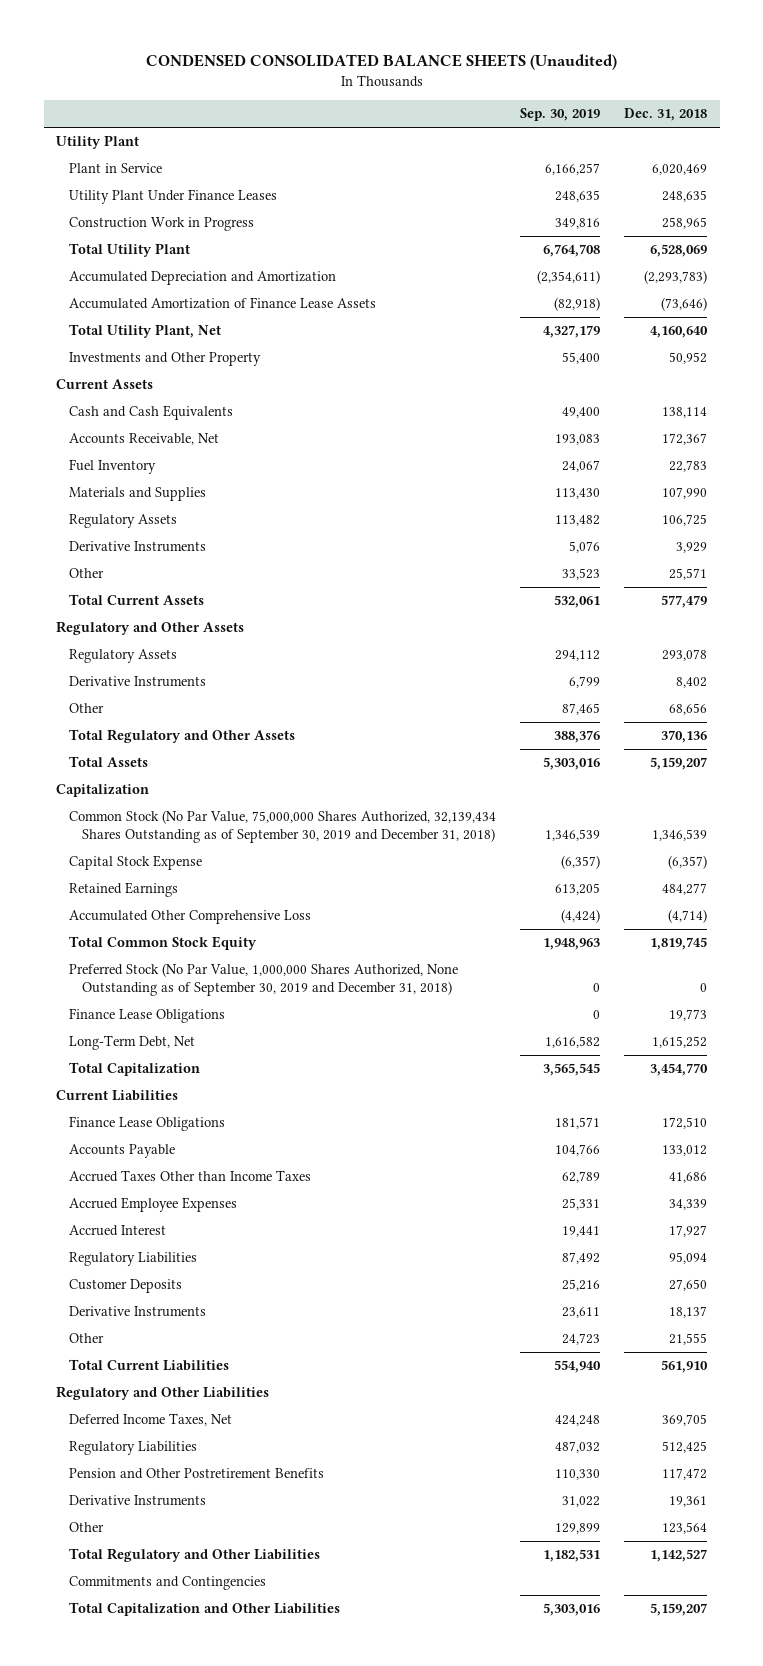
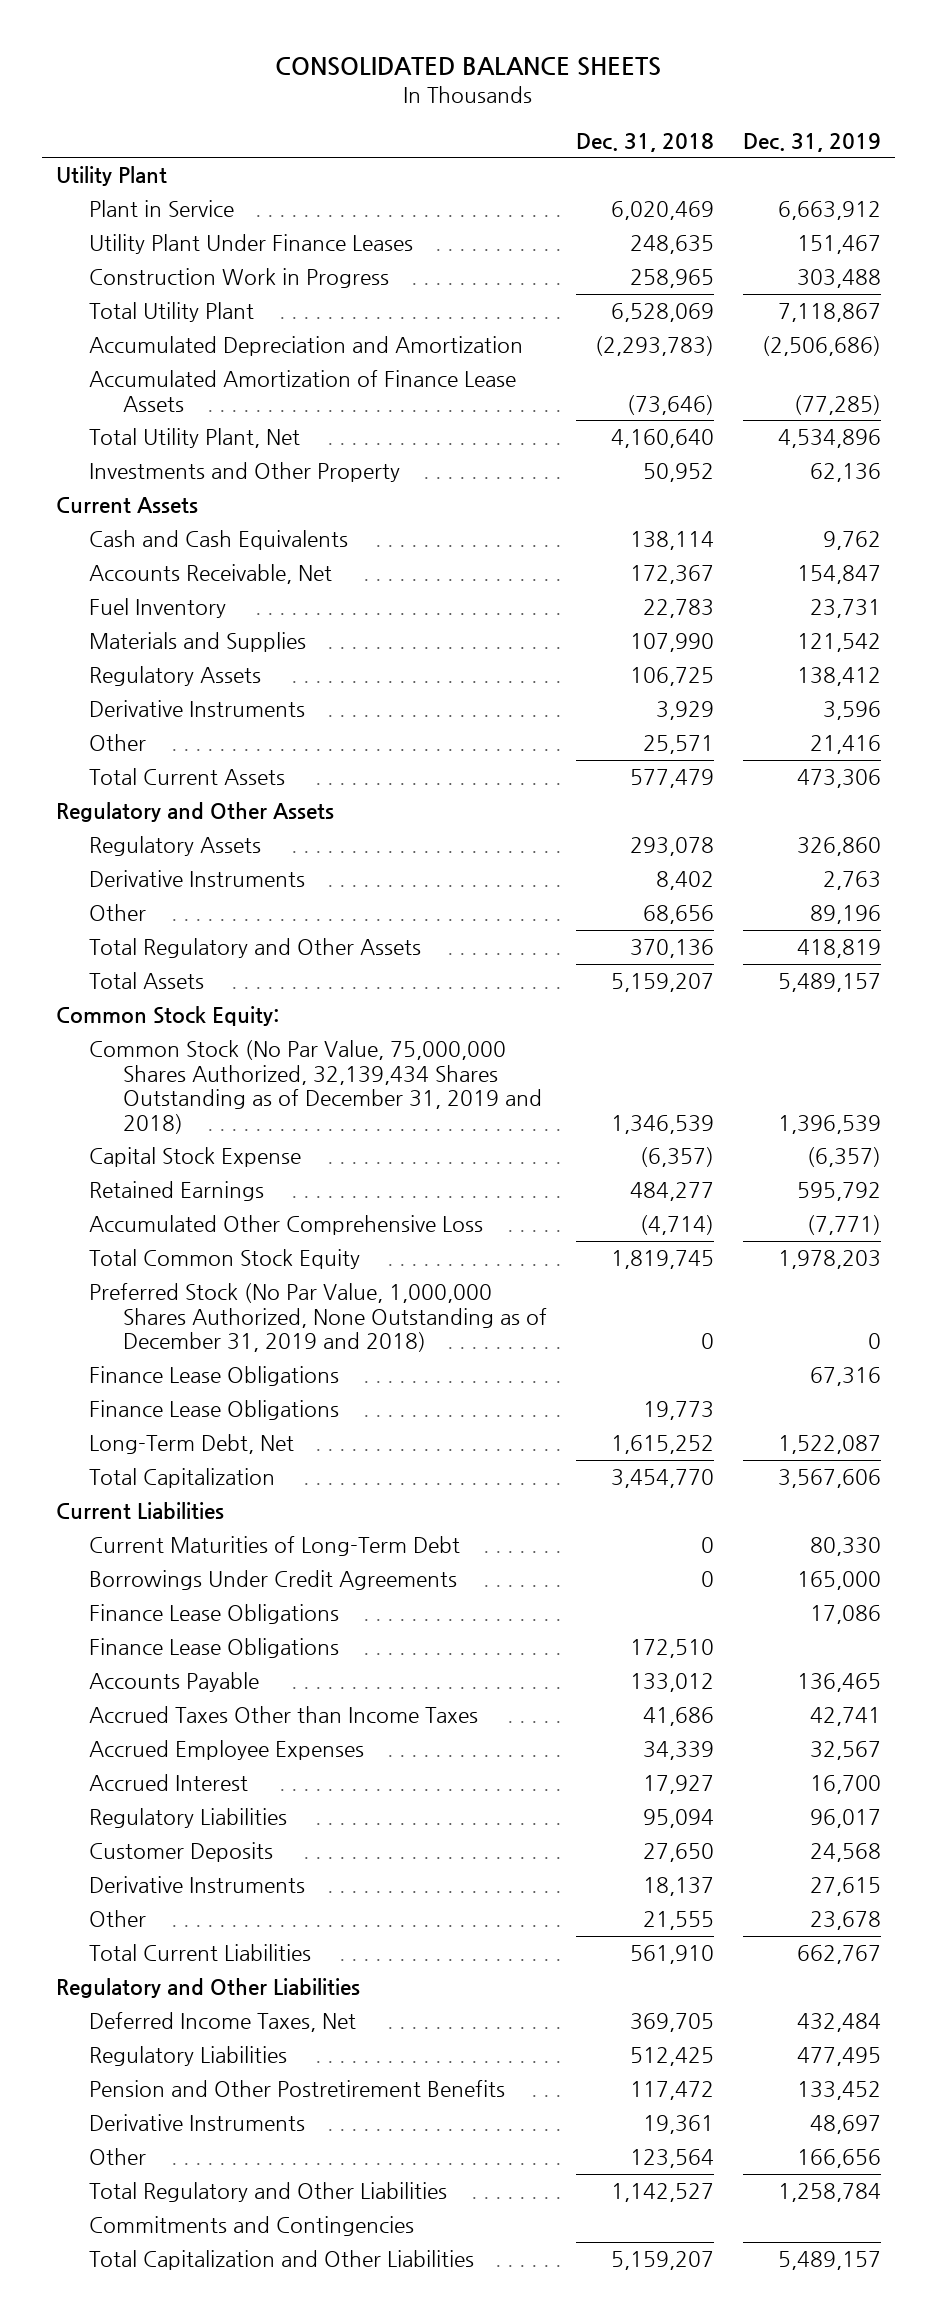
[145,54,617,71] CONDENSED CONSOLIDATED BALANCE SHEETS (Unaudited) -> [275,57,662,77] CONSOLIDATED BALANCE SHEETS
[520,108,601,122] Sep. 30, 2019 -> none
none -> [742,132,881,152] Dec. 31, 2019
[55,784,149,798] Capitalization -> none
none -> [56,1006,280,1027] Common Stock Equity:
[68,810,496,844] Common Stock (No Par Value, 75,000,000 Shares Authorized, 32,139,434 Shares Outstanding as of September 30, 2019 and December 31, 2018) -> [89,1040,542,1134] Common Stock (No Par Value, 75,000,000 Shares Authorized, 32,139,434 Shares Outstanding as of December 31, 2019 and 2018)
[68,963,458,997] Preferred Stock (No Par Value, 1,000,000 Shares Authorized, None Outstanding as of September 30, 2019 and December 31, 2018) -> [89,1283,547,1353] Preferred Stock (No Par Value, 1,000,000 Shares Authorized, None Outstanding as of December 31, 2019 and 2018)
none -> [89,1366,340,1387] Finance Lease Obligations
none -> [89,1536,461,1557] Current Maturities of Long-Term Debt
none -> [89,1570,458,1591] Borrowings Under Credit Agreements
none -> [89,1604,340,1625] Finance Lease Obligations

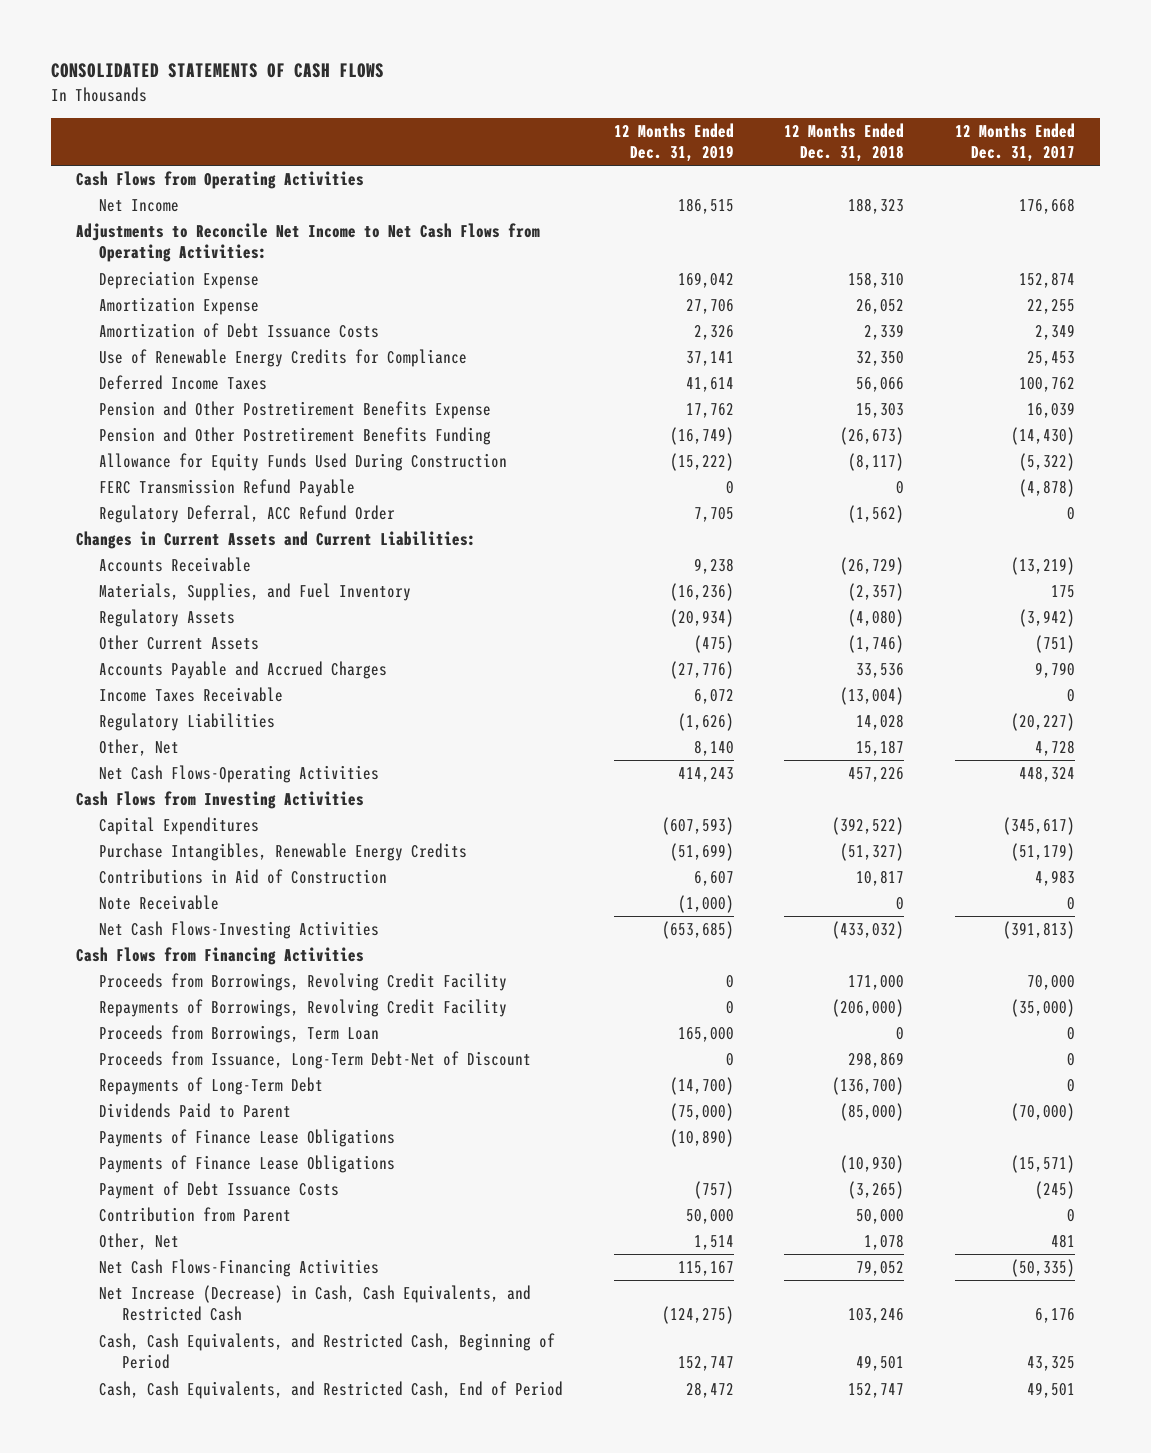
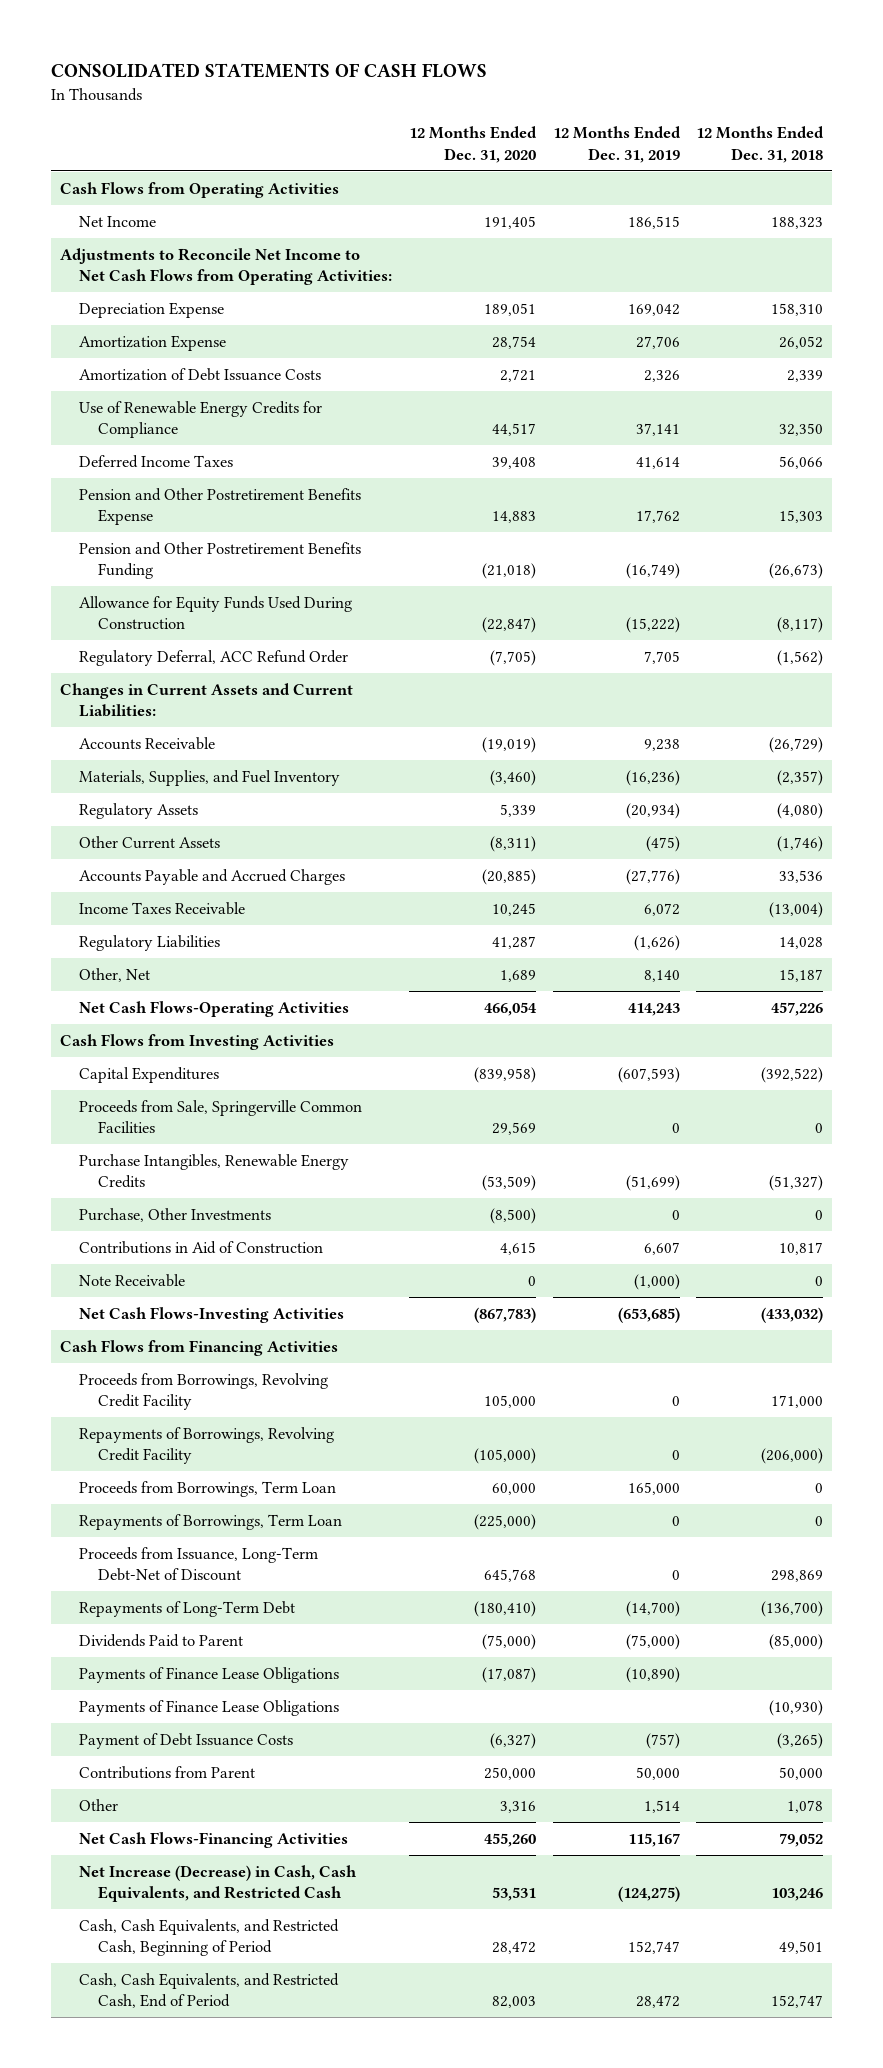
[955,122,1076,163] 12 Months Ended Dec. 31, 2017 -> none
none -> [408,126,537,163] 12 Months Ended Dec. 31, 2020
[99,479,356,498] FERC Transmission Refund Payable -> none
none -> [78,1100,362,1134] Proceeds from Sale, Springerville Common Facilities
none -> [78,1208,271,1223] Purchase, Other Investments
none -> [78,1514,342,1531] Repayments of Borrowings, Term Loan
[99,1207,292,1223] Contribution from Parent -> [78,1766,255,1780] Contributions from Parent
[99,1233,180,1251] Other, Net -> [78,1799,118,1812] Other

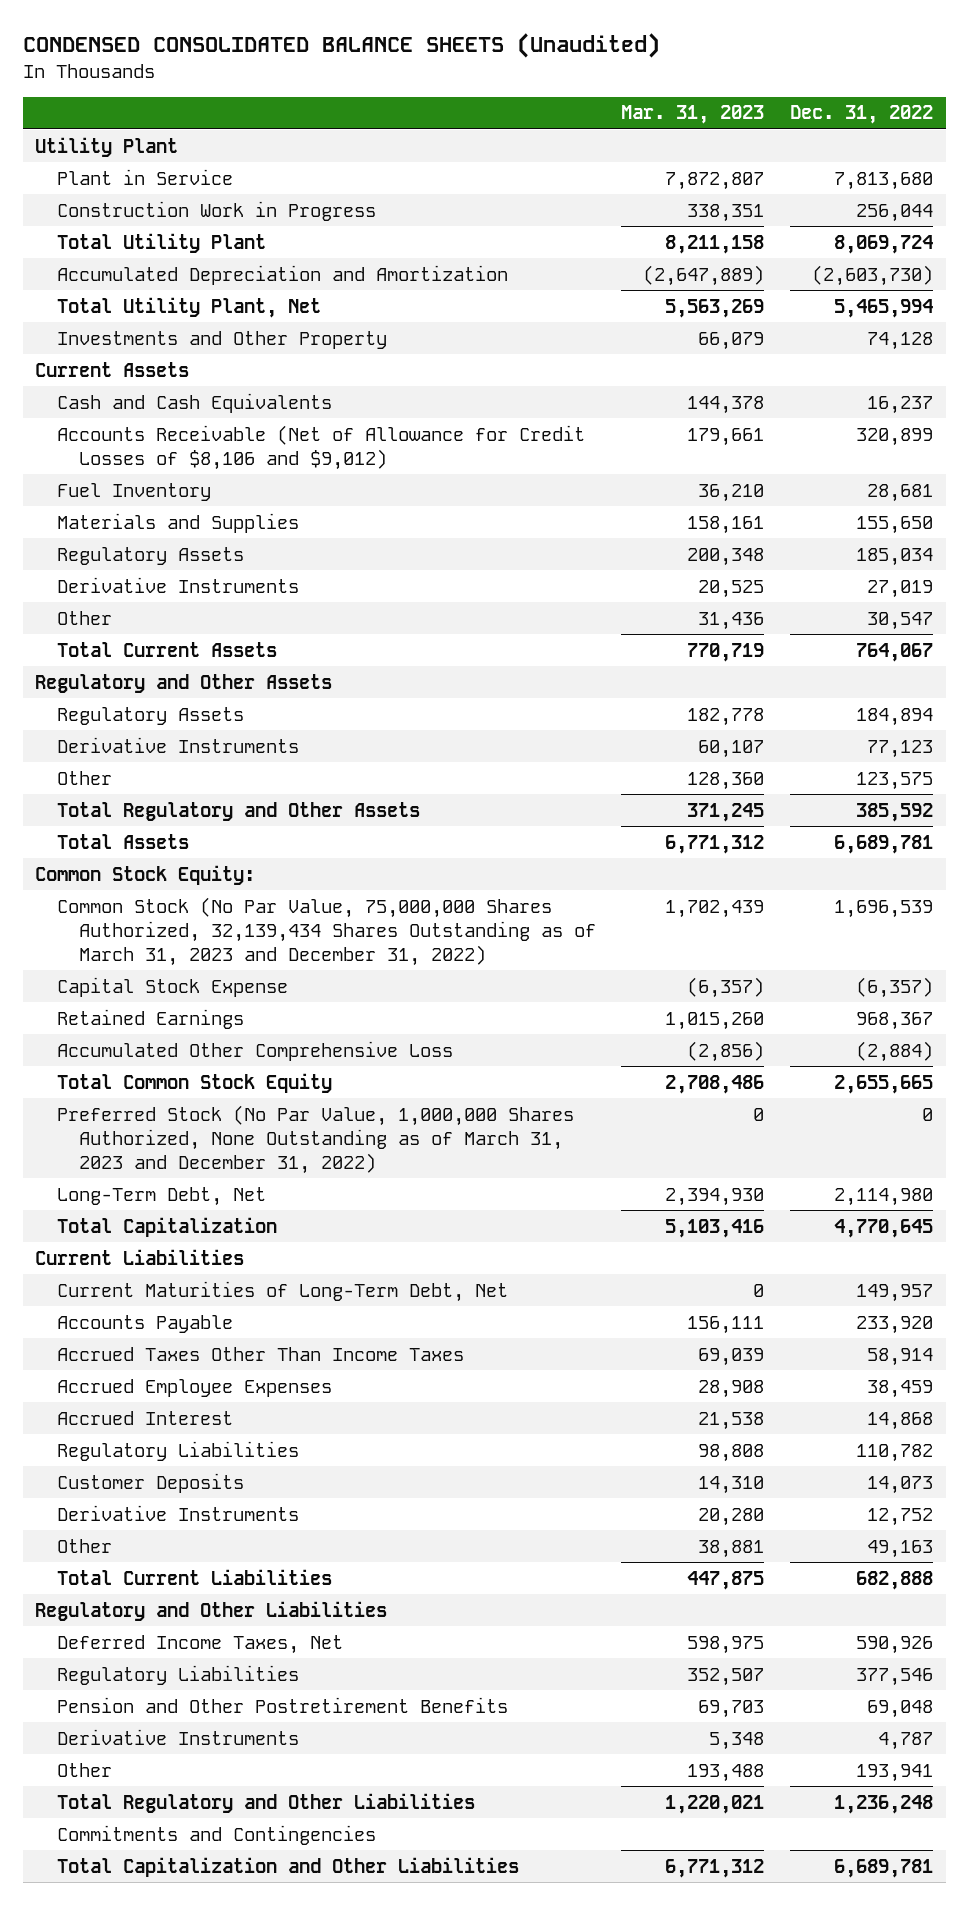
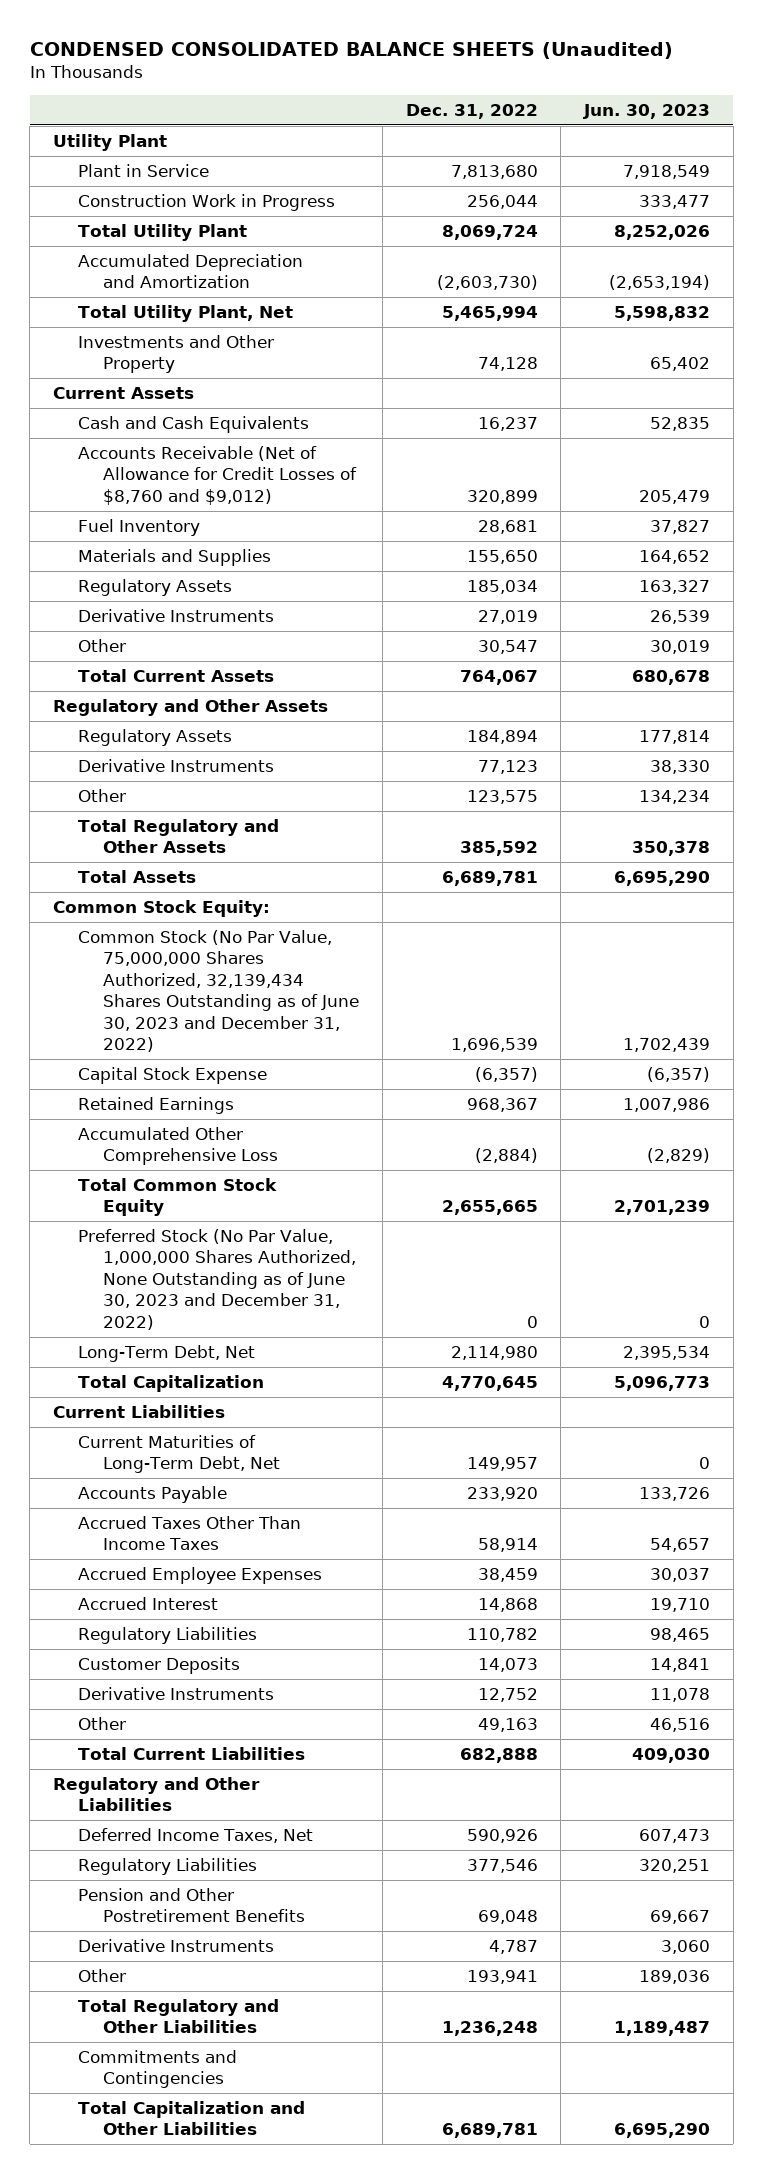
[621,105,765,125] Mar. 31, 2023 -> none
none -> [583,103,711,119] Jun. 30, 2023
[57,424,586,470] Accounts Receivable (Net of Allowance for Credit Losses of $8,106 and $9,012) -> [78,446,358,505] Accounts Receivable (Net of Allowance for Credit Losses of $8,760 and $9,012)
[57,896,596,966] Common Stock (No Par Value, 75,000,000 Shares Authorized, 32,139,434 Shares Outstanding as of March 31, 2023 and December 31, 2022) -> [78,930,360,1053] Common Stock (No Par Value, 75,000,000 Shares Authorized, 32,139,434 Shares Outstanding as of June 30, 2023 and December 31, 2022)
[57,1104,575,1174] Preferred Stock (No Par Value, 1,000,000 Shares Authorized, None Outstanding as of March 31, 2023 and December 31, 2022) -> [78,1229,357,1330] Preferred Stock (No Par Value, 1,000,000 Shares Authorized, None Outstanding as of June 30, 2023 and December 31, 2022)

